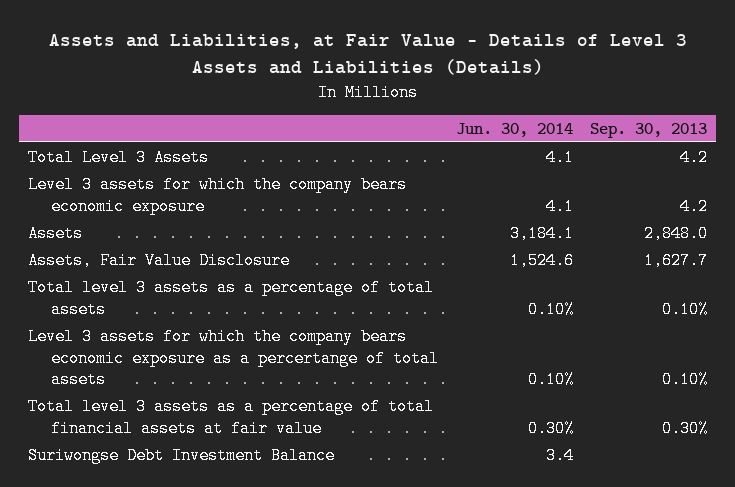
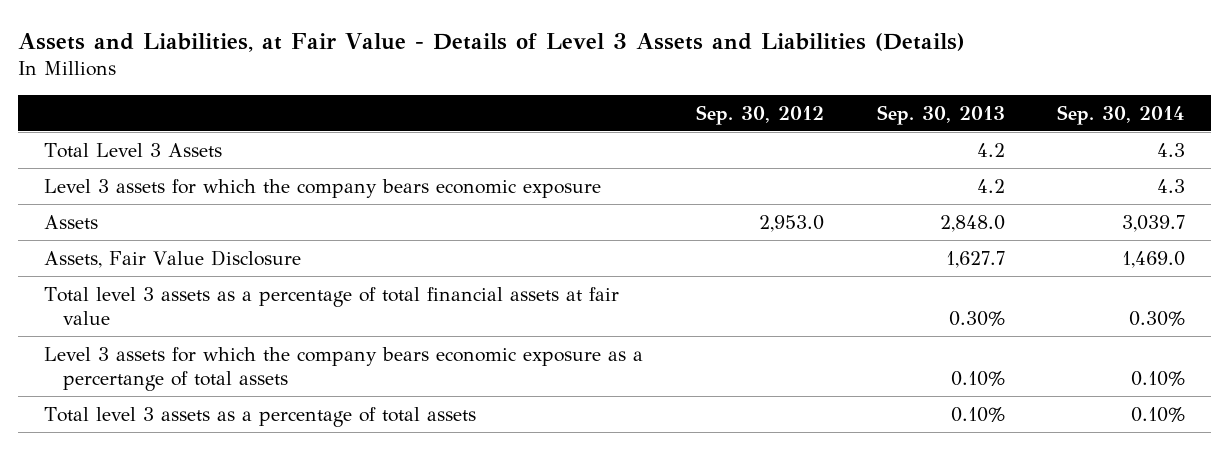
[455,122,573,137] Jun. 30, 2014 -> none
none -> [696,104,825,125] Sep. 30, 2012
none -> [1057,104,1186,125] Sep. 30, 2014
[27,447,335,465] Suriwongse Debt Investment Balance -> none
[27,328,440,388] Level 3 assets for which the company bears economic exposure as a percertange of total assets -> [44,346,644,391] Level 3 assets for which the company bears economic exposure as a percertange of total assets
[27,279,434,318] Total level 3 assets as a percentage of total assets -> [44,406,477,427] Total level 3 assets as a percentage of total assets

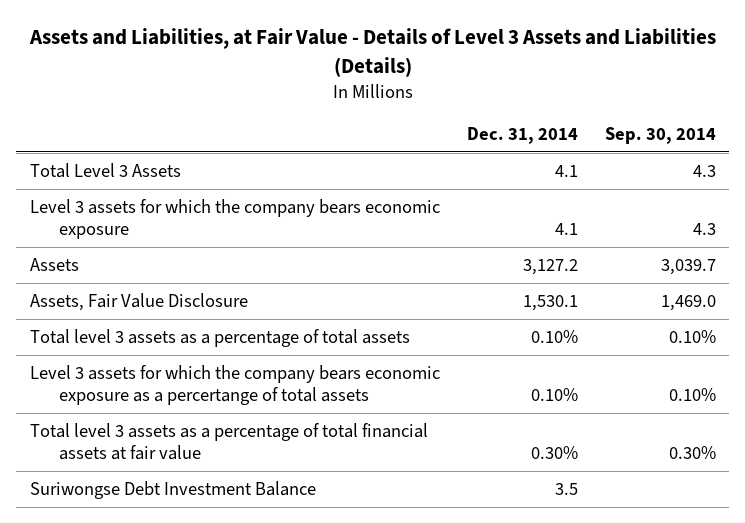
[696,104,825,125] Sep. 30, 2012 -> none
[876,104,1005,125] Sep. 30, 2013 -> none
none -> [466,126,578,144] Dec. 31, 2014
[44,346,644,391] Level 3 assets for which the company bears economic exposure as a percertange of total assets -> [29,364,440,406] Level 3 assets for which the company bears economic exposure as a percertange of total assets
[44,286,620,325] Total level 3 assets as a percentage of total financial assets at fair value -> [29,422,428,461] Total level 3 assets as a percentage of total financial assets at fair value
none -> [29,480,316,499] Suriwongse Debt Investment Balance

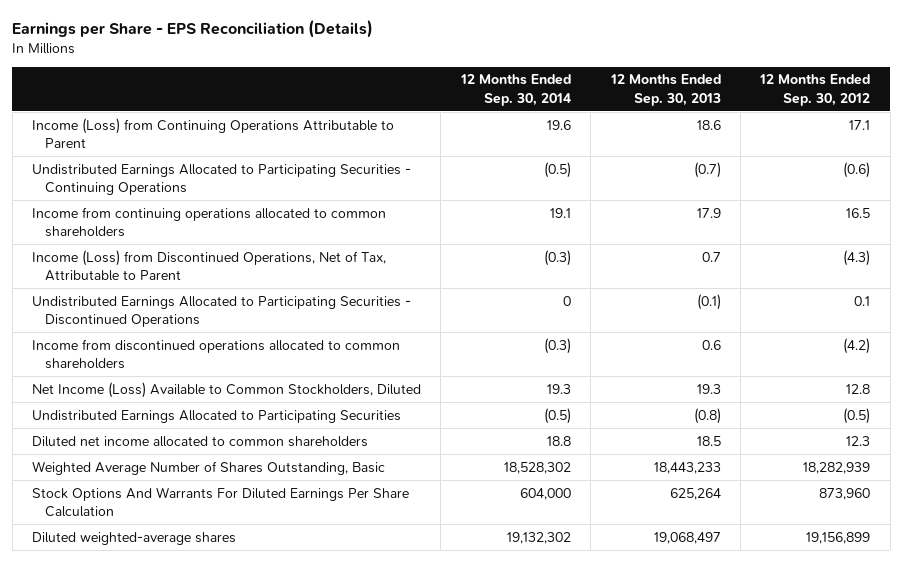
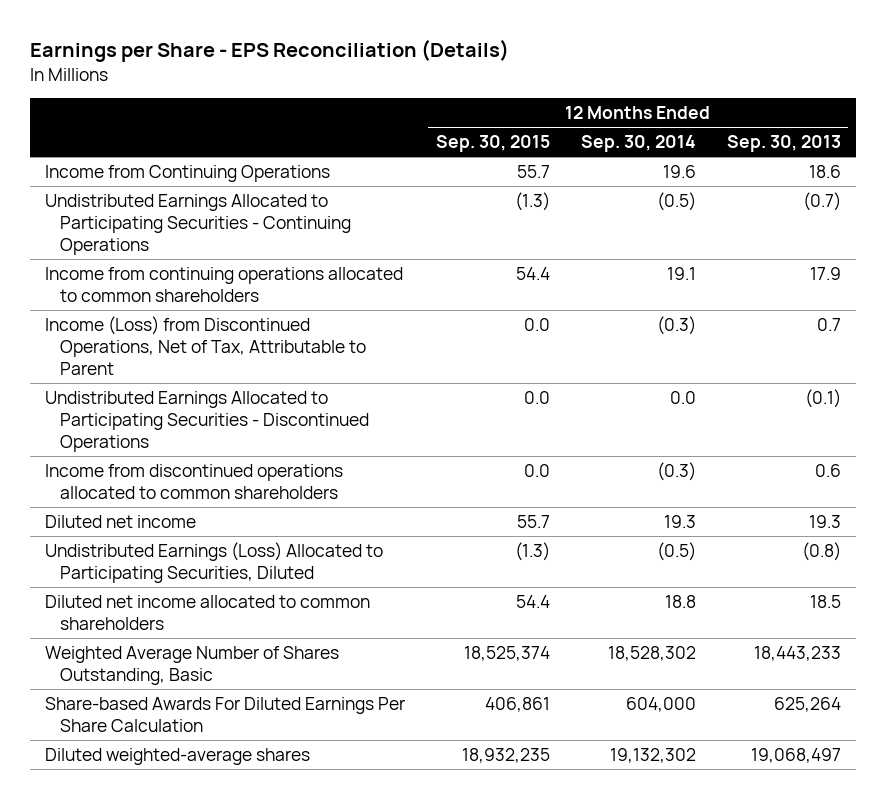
[759,74,871,106] 12 Months Ended Sep. 30, 2012 -> none
none -> [435,135,550,153] Sep. 30, 2015
[32,117,395,148] Income (Loss) from Continuing Operations Attributable to Parent -> [45,164,331,182] Income from Continuing Operations
[562,295,571,306] 0 -> [669,390,696,404] 0.0
[32,381,422,398] Net Income (Loss) Available to Common Stockholders, Diluted -> [45,514,197,528] Diluted net income
[32,409,402,423] Undistributed Earnings Allocated to Participating Securities -> [45,541,384,584] Undistributed Earnings (Loss) Allocated to Participating Securities, Diluted
[32,486,410,517] Stock Options And Warrants For Diluted Earnings Per Share Calculation -> [45,696,406,733] Share-based Awards For Diluted Earnings Per Share Calculation

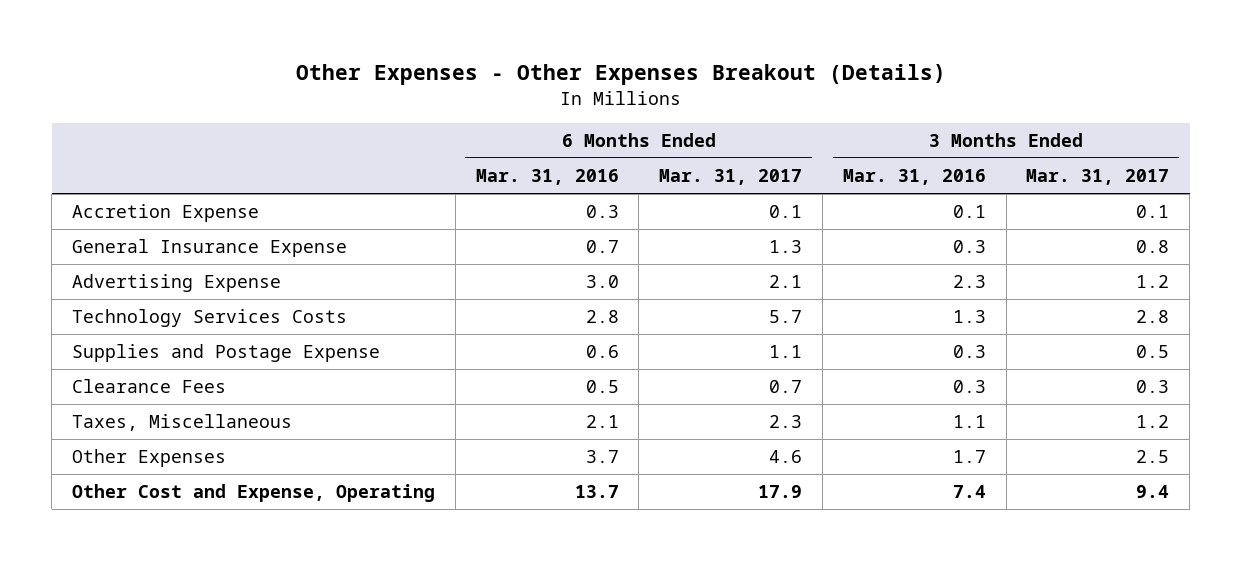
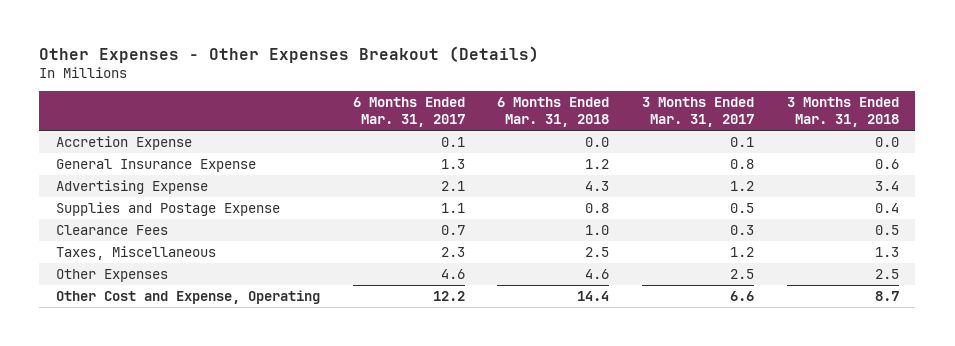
[475,169,619,186] Mar. 31, 2016 -> none
[842,169,986,186] Mar. 31, 2016 -> none
none -> [497,96,610,128] 6 Months Ended Mar. 31, 2018
none -> [787,96,900,128] 3 Months Ended Mar. 31, 2018
[72,309,348,328] Technology Services Costs -> none
[758,485,803,499] 17.9 -> [432,290,465,301] 12.2
[1136,485,1170,499] 9.4 -> [730,290,755,301] 6.6

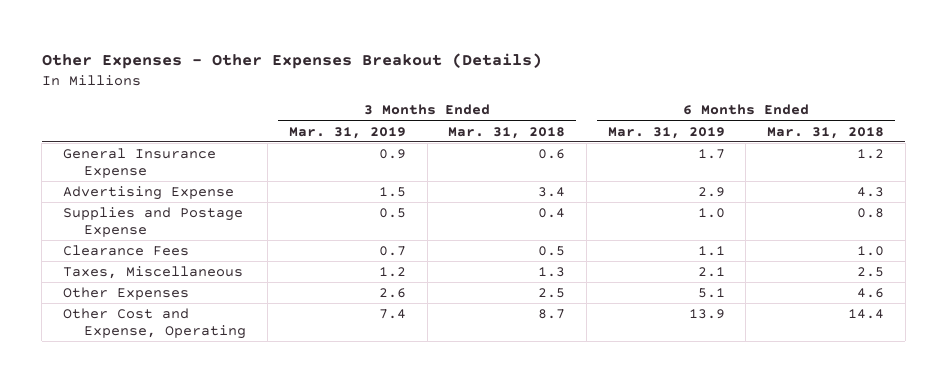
[352,96,465,128] 6 Months Ended Mar. 31, 2017 -> none
[642,96,755,128] 3 Months Ended Mar. 31, 2017 -> none
none -> [288,126,406,139] Mar. 31, 2019
none -> [607,126,725,139] Mar. 31, 2019
[55,135,192,150] Accretion Expense -> none

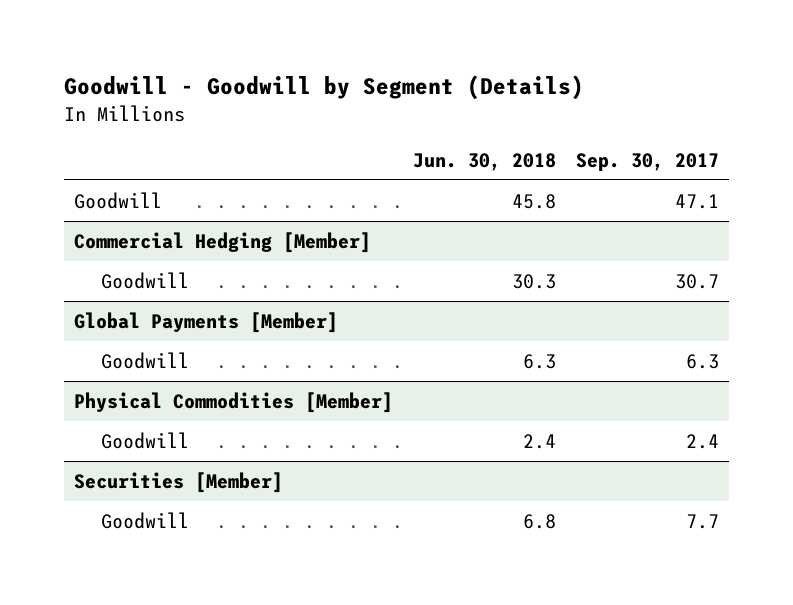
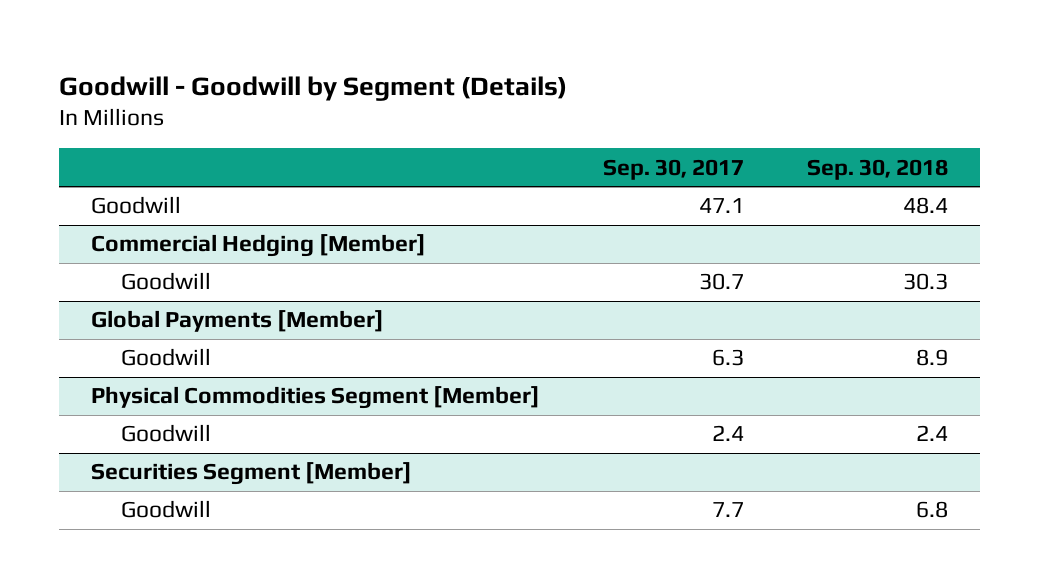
[412,152,556,171] Jun. 30, 2018 -> none
none -> [807,158,949,180] Sep. 30, 2018
[74,391,394,413] Physical Commodities [Member] -> [90,386,540,410] Physical Commodities Segment [Member]
[74,471,284,493] Securities [Member] -> [90,462,412,486] Securities Segment [Member]

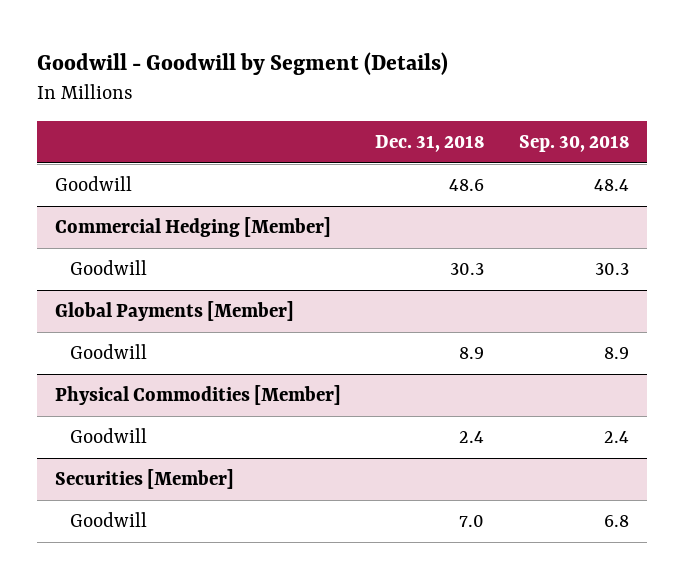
[603,158,745,180] Sep. 30, 2017 -> none
none -> [375,134,485,152] Dec. 31, 2018
[90,386,540,410] Physical Commodities Segment [Member] -> [54,385,341,406] Physical Commodities [Member]
[90,462,412,486] Securities Segment [Member] -> [54,469,234,490] Securities [Member]

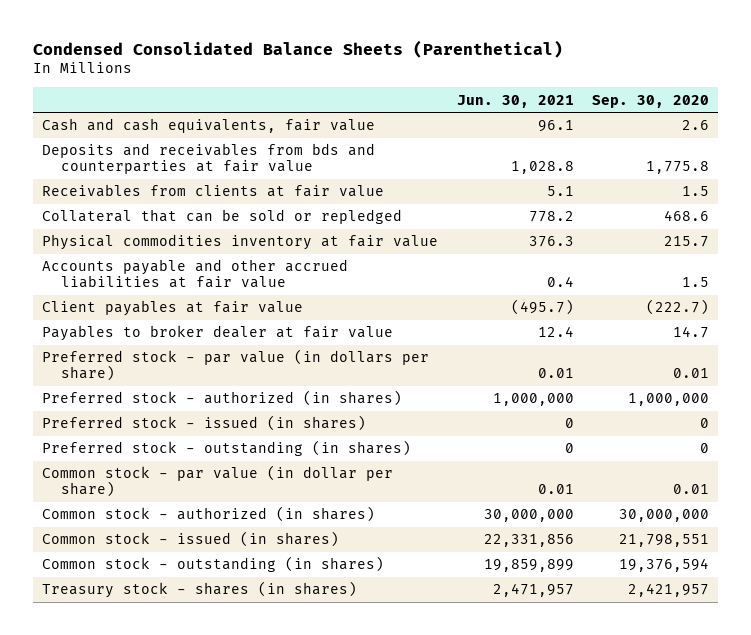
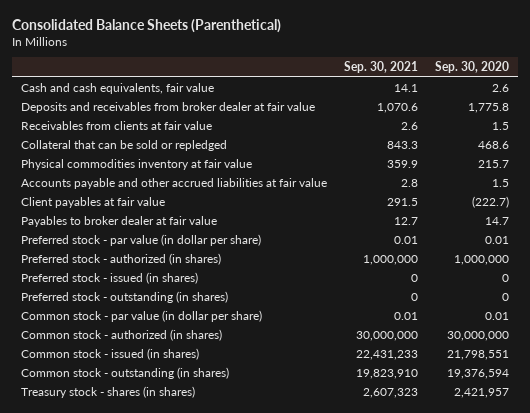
[33,39,564,58] Condensed Consolidated Balance Sheets (Parenthetical) -> [12,19,282,34] Consolidated Balance Sheets (Parenthetical)
[456,94,574,108] Jun. 30, 2021 -> none
none -> [343,61,418,74] Sep. 30, 2021
[42,143,376,175] Deposits and receivables from bds and counterparties at fair value -> [20,101,315,113] Deposits and receivables from broker dealer at fair value
[42,349,430,382] Preferred stock - par value (in dollars per share) -> [20,233,261,246] Preferred stock - par value (in dollar per share)

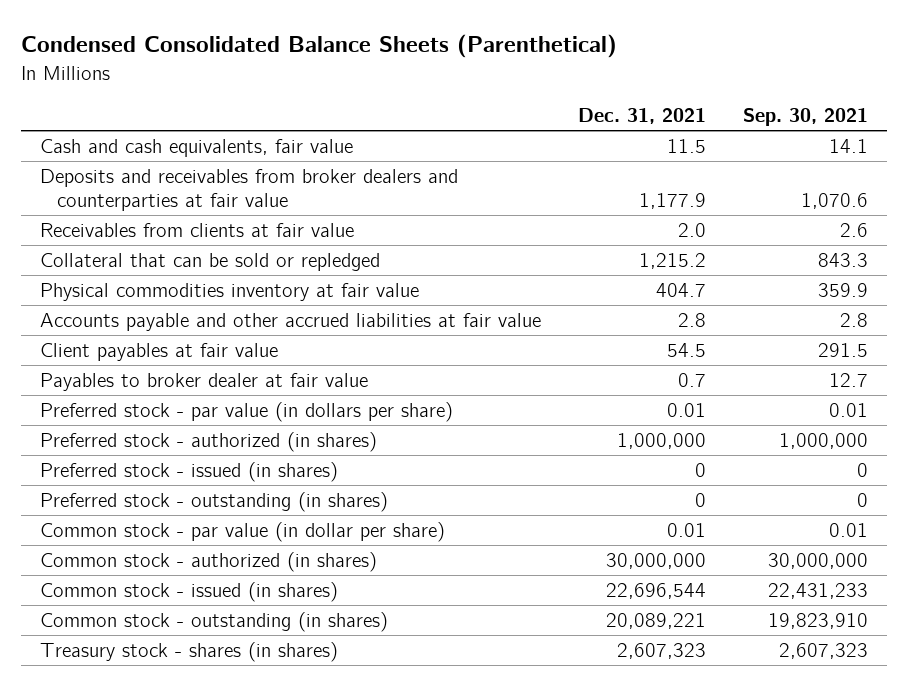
[12,19,282,34] Consolidated Balance Sheets (Parenthetical) -> [21,34,618,59] Condensed Consolidated Balance Sheets (Parenthetical)
[435,61,510,74] Sep. 30, 2020 -> none
none -> [578,107,707,124] Dec. 31, 2021
[20,101,315,113] Deposits and receivables from broker dealer at fair value -> [39,169,458,211] Deposits and receivables from broker dealers and counterparties at fair value
[20,233,261,246] Preferred stock - par value (in dollar per share) -> [39,402,453,423] Preferred stock - par value (in dollars per share)

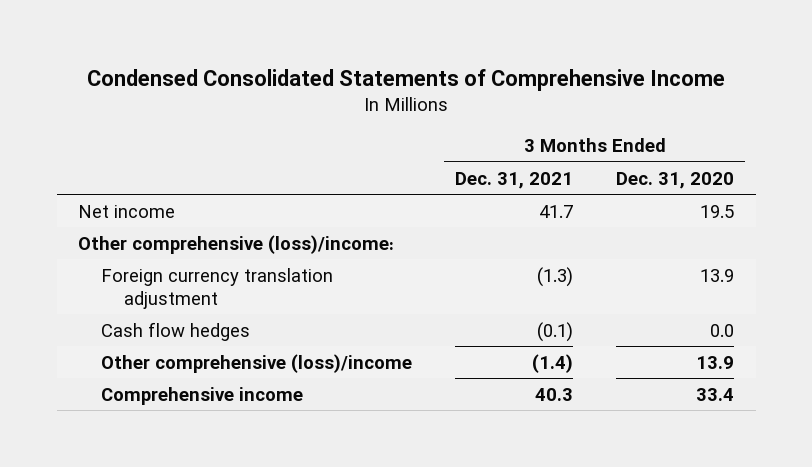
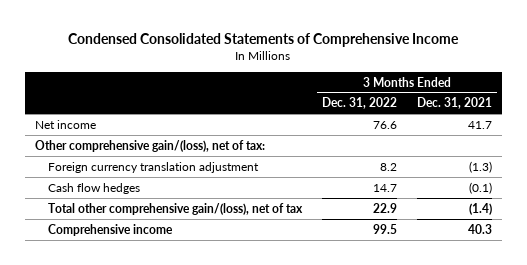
[616,171,735,189] Dec. 31, 2020 -> none
none -> [321,97,397,110] Dec. 31, 2022
[78,234,395,254] Other comprehensive (loss)/income: -> [35,139,266,152] Other comprehensive gain/(loss), net of tax:
[100,353,412,373] Other comprehensive (loss)/income -> [47,202,303,215] Total other comprehensive gain/(loss), net of tax

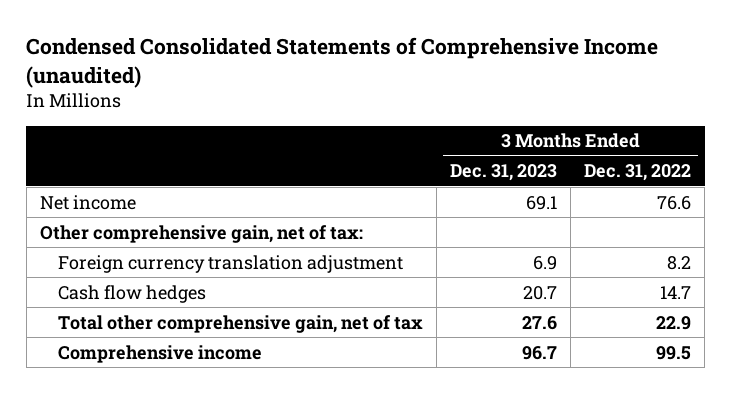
[68,32,460,47] Condensed Consolidated Statements of Comprehensive Income -> [26,37,659,88] Condensed Consolidated Statements of Comprehensive Income (unaudited)
[416,97,492,110] Dec. 31, 2021 -> none
none -> [449,164,557,182] Dec. 31, 2023
[35,139,266,152] Other comprehensive gain/(loss), net of tax: -> [39,224,363,243] Other comprehensive gain, net of tax:
[47,202,303,215] Total other comprehensive gain/(loss), net of tax -> [57,314,423,333] Total other comprehensive gain, net of tax

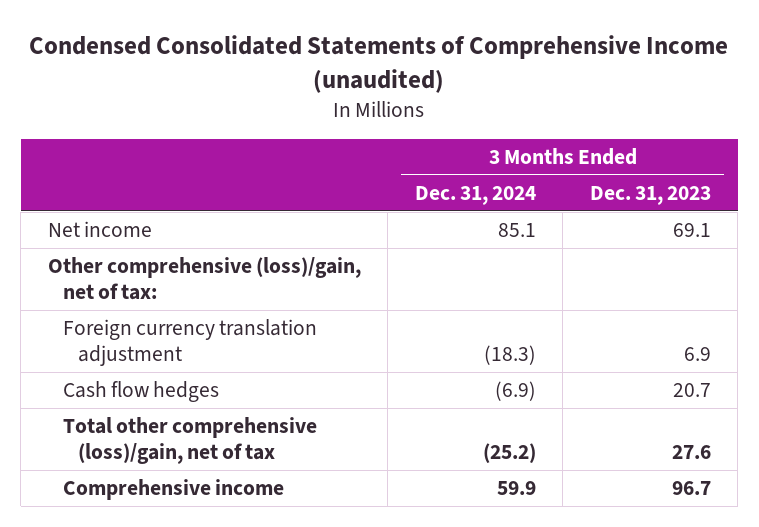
[584,164,692,182] Dec. 31, 2022 -> none
none -> [414,185,536,205] Dec. 31, 2024
[39,224,363,243] Other comprehensive gain, net of tax: -> [47,257,361,300] Other comprehensive (loss)/gain, net of tax:
[57,314,423,333] Total other comprehensive gain, net of tax -> [62,417,317,464] Total other comprehensive (loss)/gain, net of tax

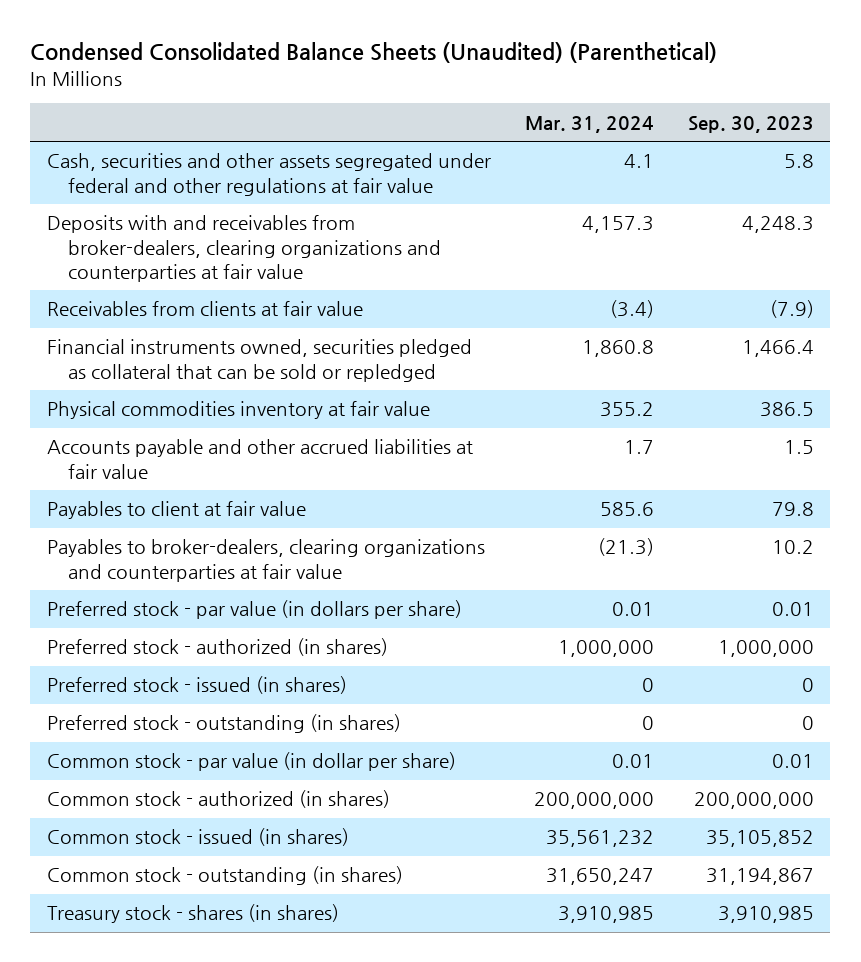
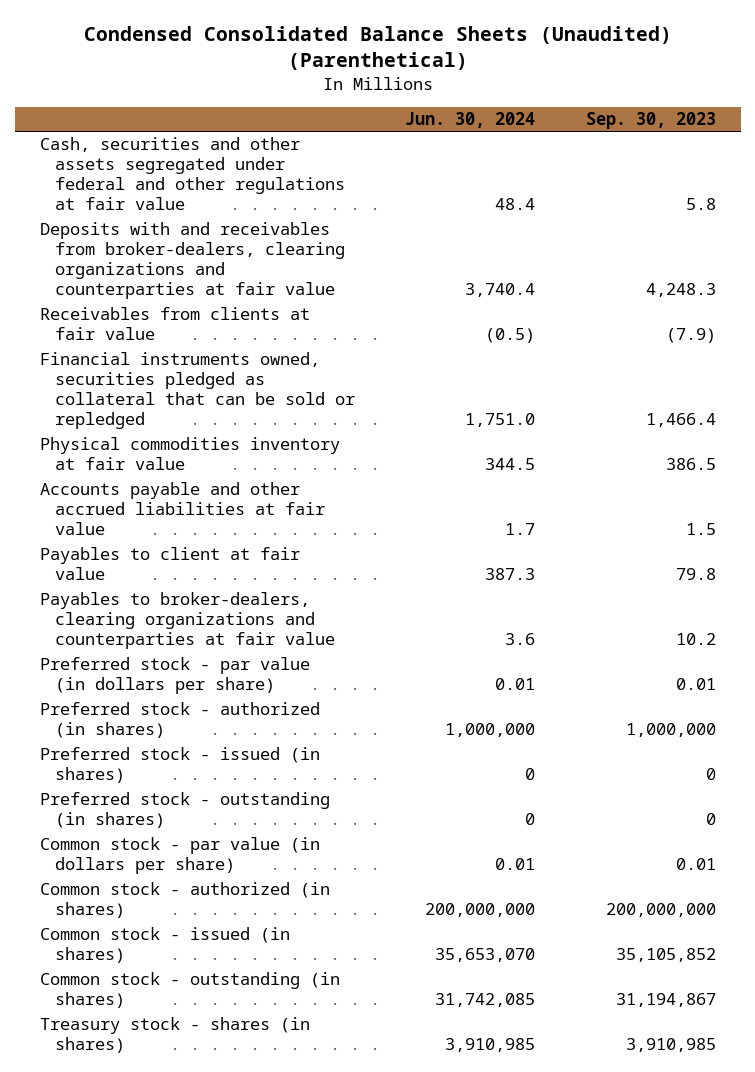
[524,115,654,133] Mar. 31, 2024 -> none
none -> [405,111,536,128] Jun. 30, 2024
[47,752,457,772] Common stock - par value (in dollar per share) -> [39,837,320,875] Common stock - par value (in dollars per share)

